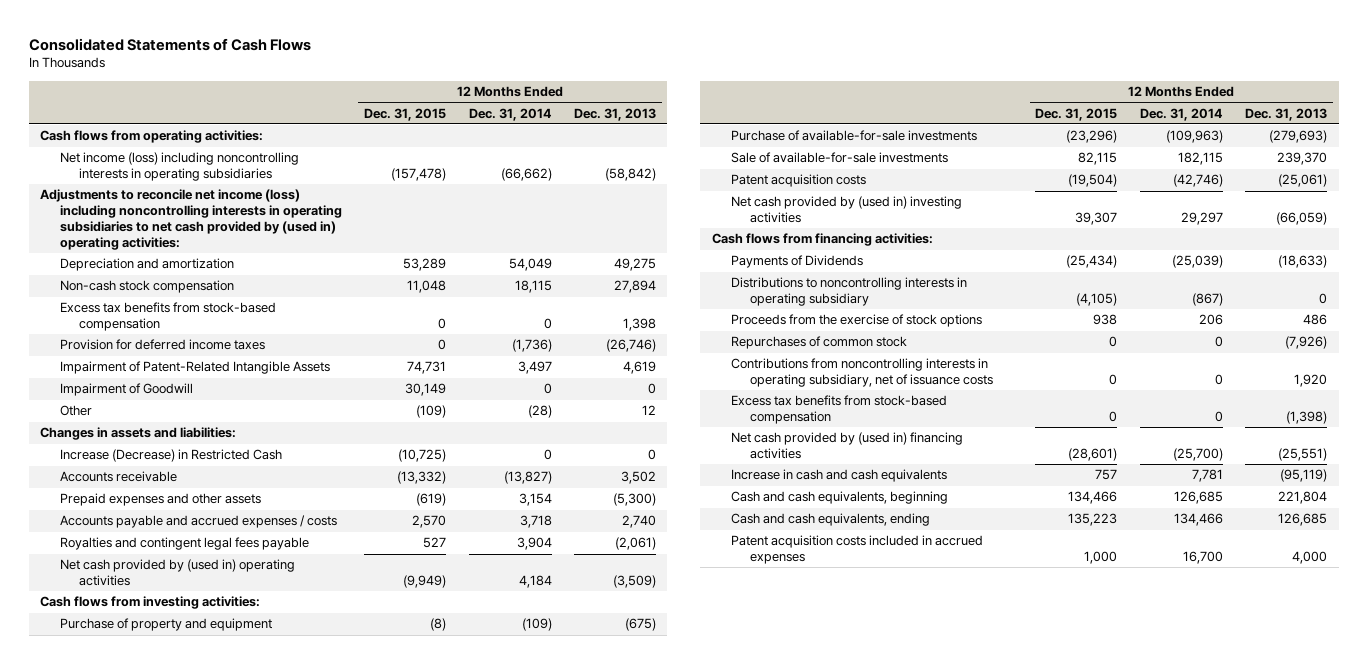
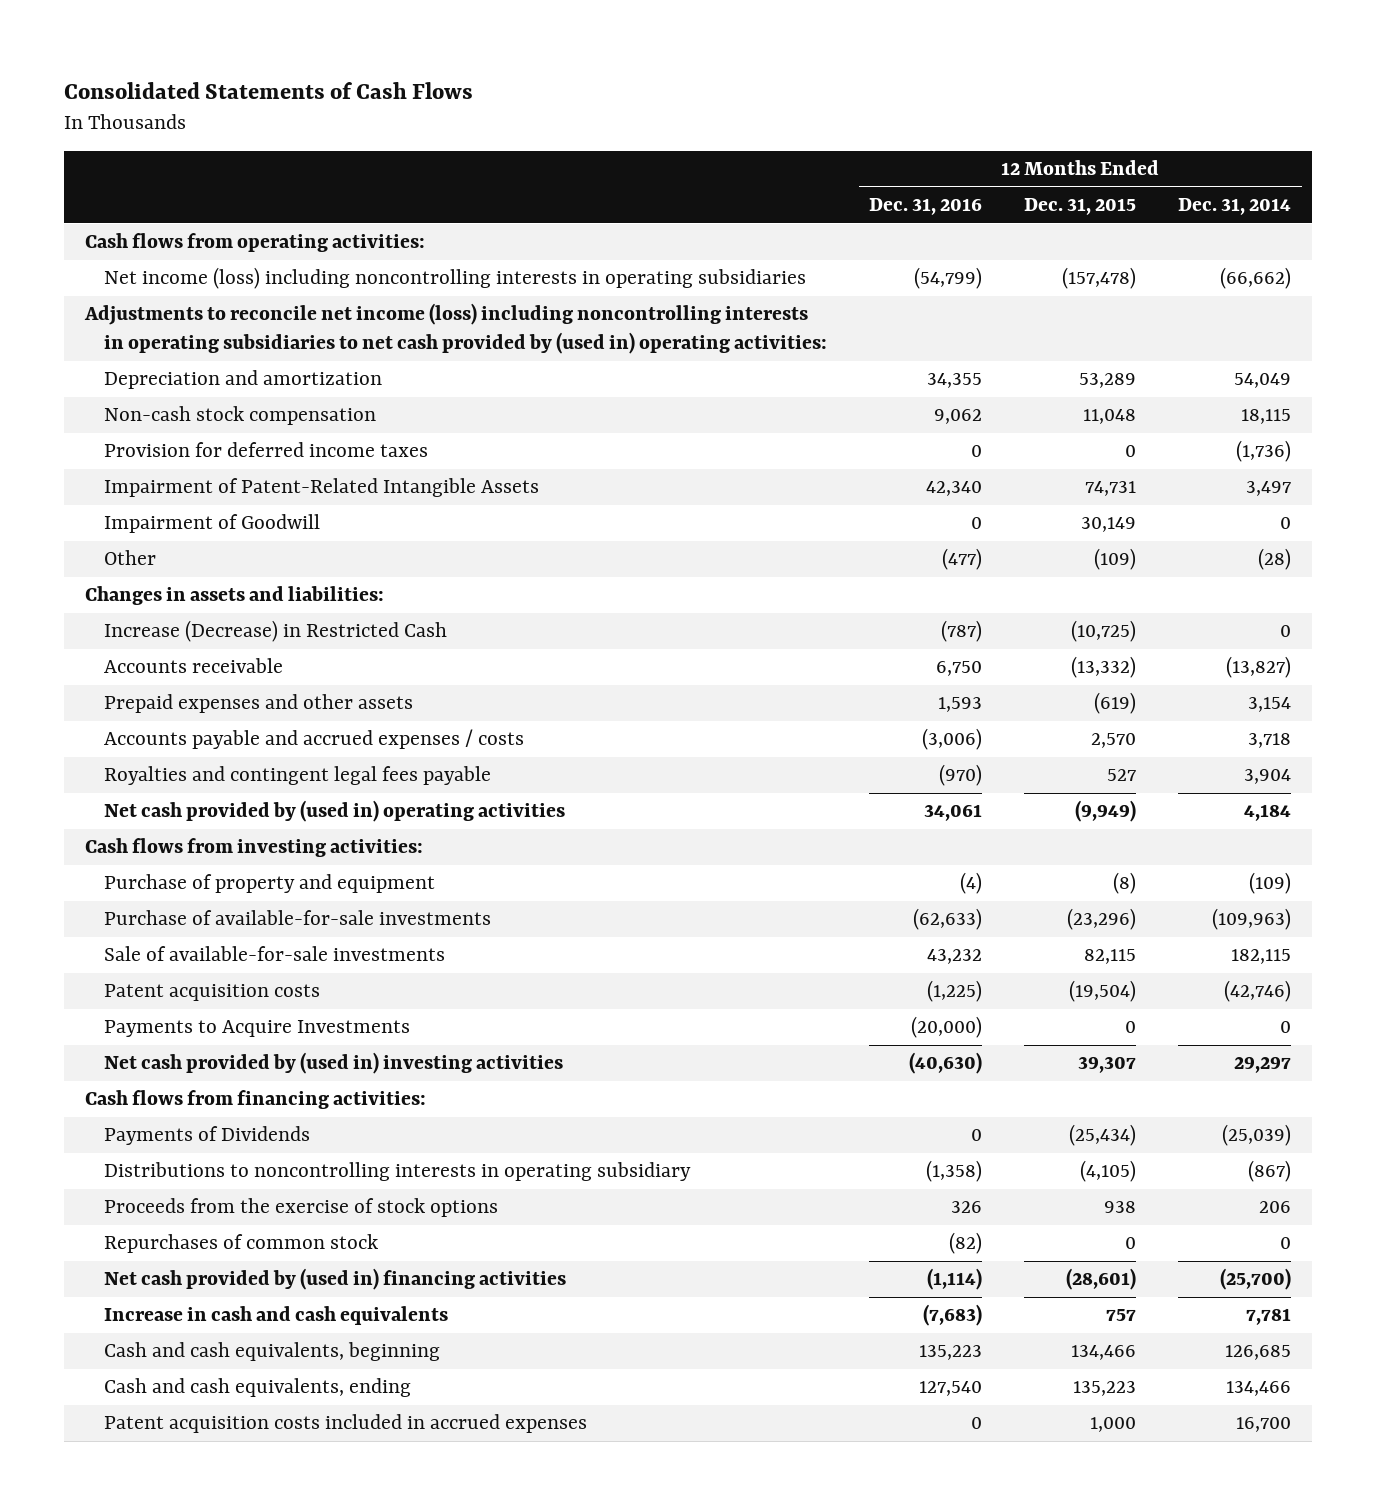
[574,107,657,121] Dec. 31, 2013 -> none
none -> [869,198,983,216] Dec. 31, 2016
[59,302,276,332] Excess tax benefits from stock-based compensation -> none
none -> [104,1020,411,1038] Payments to Acquire Investments
[730,358,993,388] Contributions from noncontrolling interests in operating subsidiary, net of issuance costs -> none
[730,395,947,425] Excess tax benefits from stock-based compensation -> none

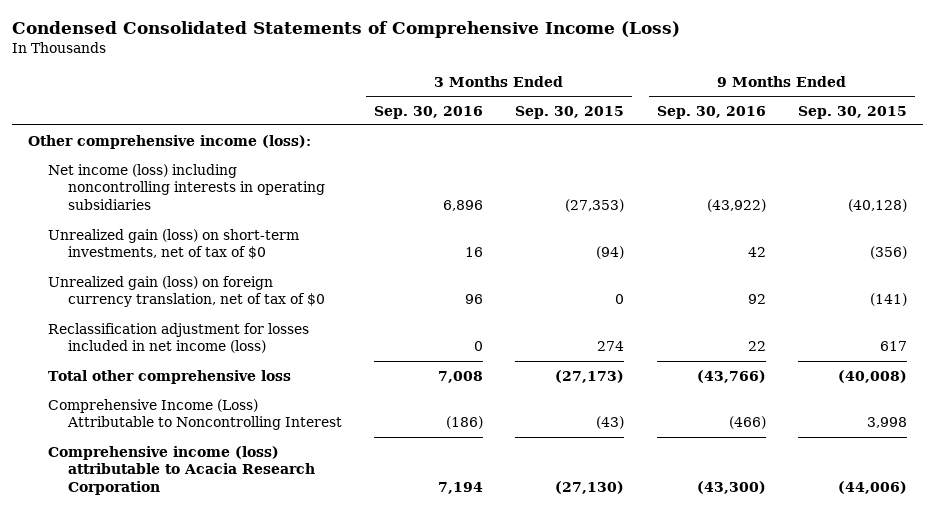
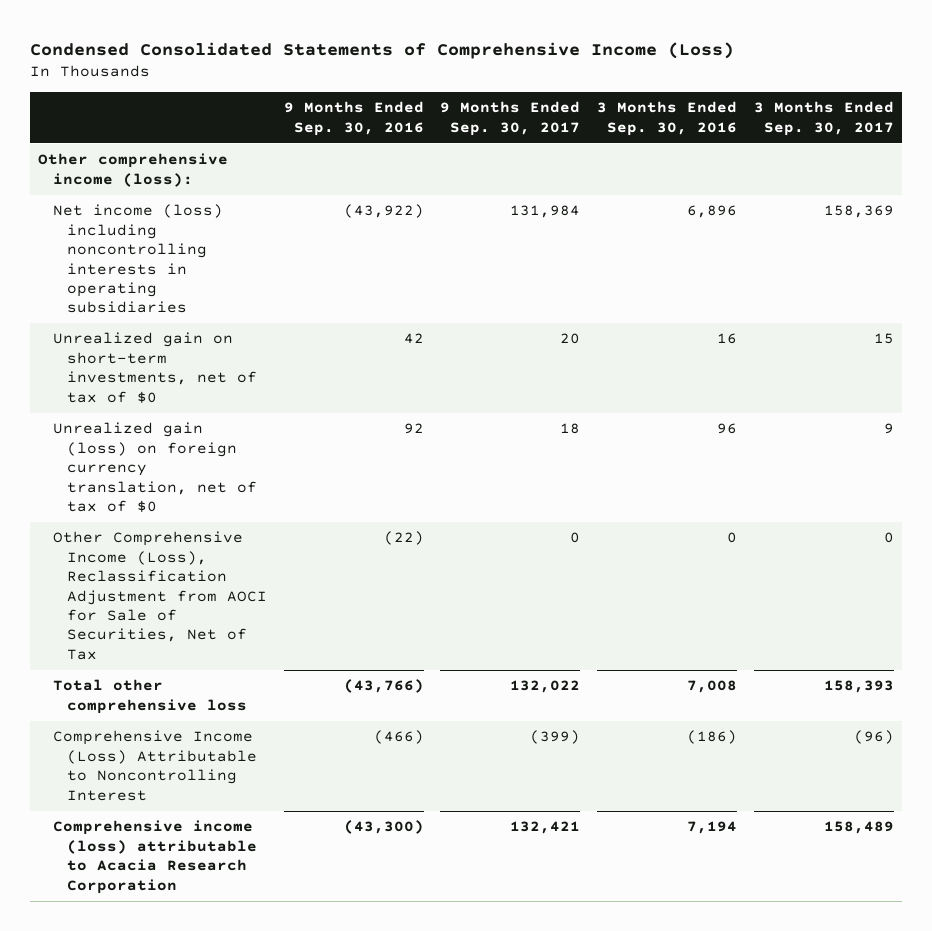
[515,105,625,119] Sep. 30, 2015 -> none
[797,105,907,119] Sep. 30, 2015 -> none
none -> [440,101,581,136] 9 Months Ended Sep. 30, 2017
none -> [753,101,894,136] 3 Months Ended Sep. 30, 2017
[48,228,300,260] Unrealized gain (loss) on short-term investments, net of tax of $0 -> [52,332,257,403] Unrealized gain on short-term investments, net of tax of $0
[48,322,310,354] Reclassification adjustment for losses included in net income (loss) -> [52,531,267,660] Other Comprehensive Income (Loss), Reclassification Adjustment from AOCI for Sale of Securities, Net of Tax
[747,341,766,352] 22 -> [383,531,424,546] (22)

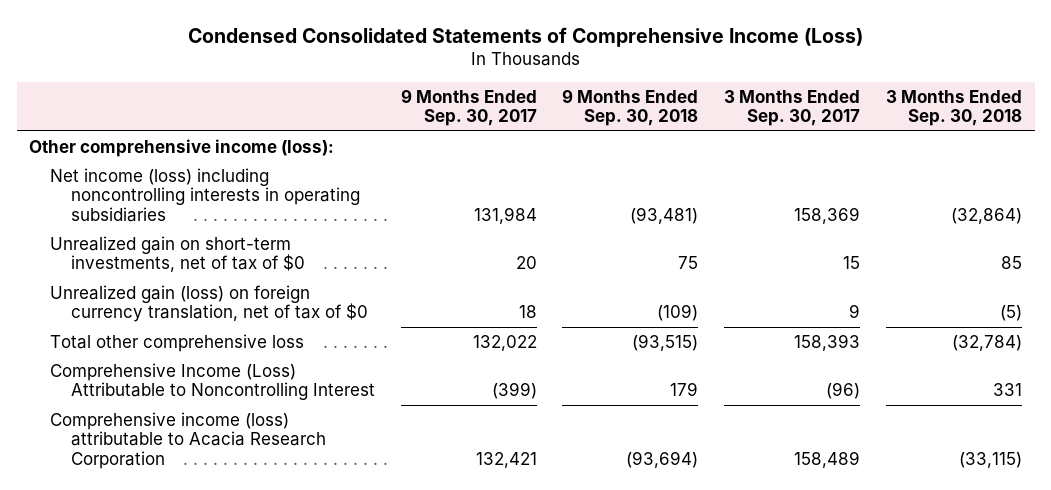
[283,101,424,136] 9 Months Ended Sep. 30, 2016 -> none
[596,101,737,136] 3 Months Ended Sep. 30, 2016 -> none
none -> [562,88,699,127] 9 Months Ended Sep. 30, 2018
none -> [885,89,1022,127] 3 Months Ended Sep. 30, 2018
[52,531,267,660] Other Comprehensive Income (Loss), Reclassification Adjustment from AOCI for Sale of Securities, Net of Tax -> none

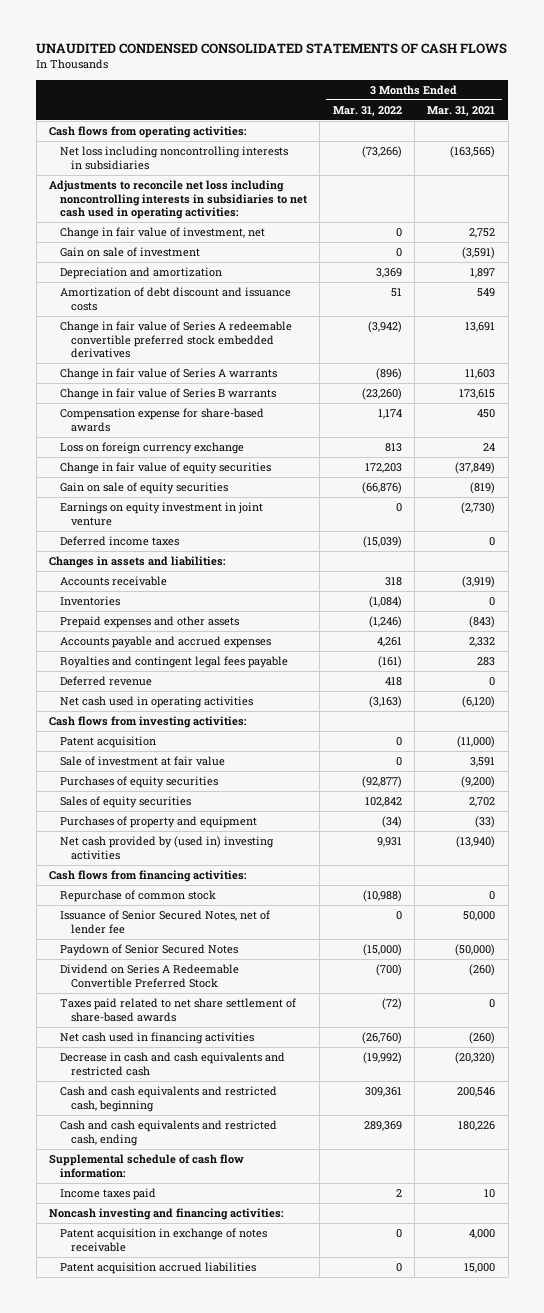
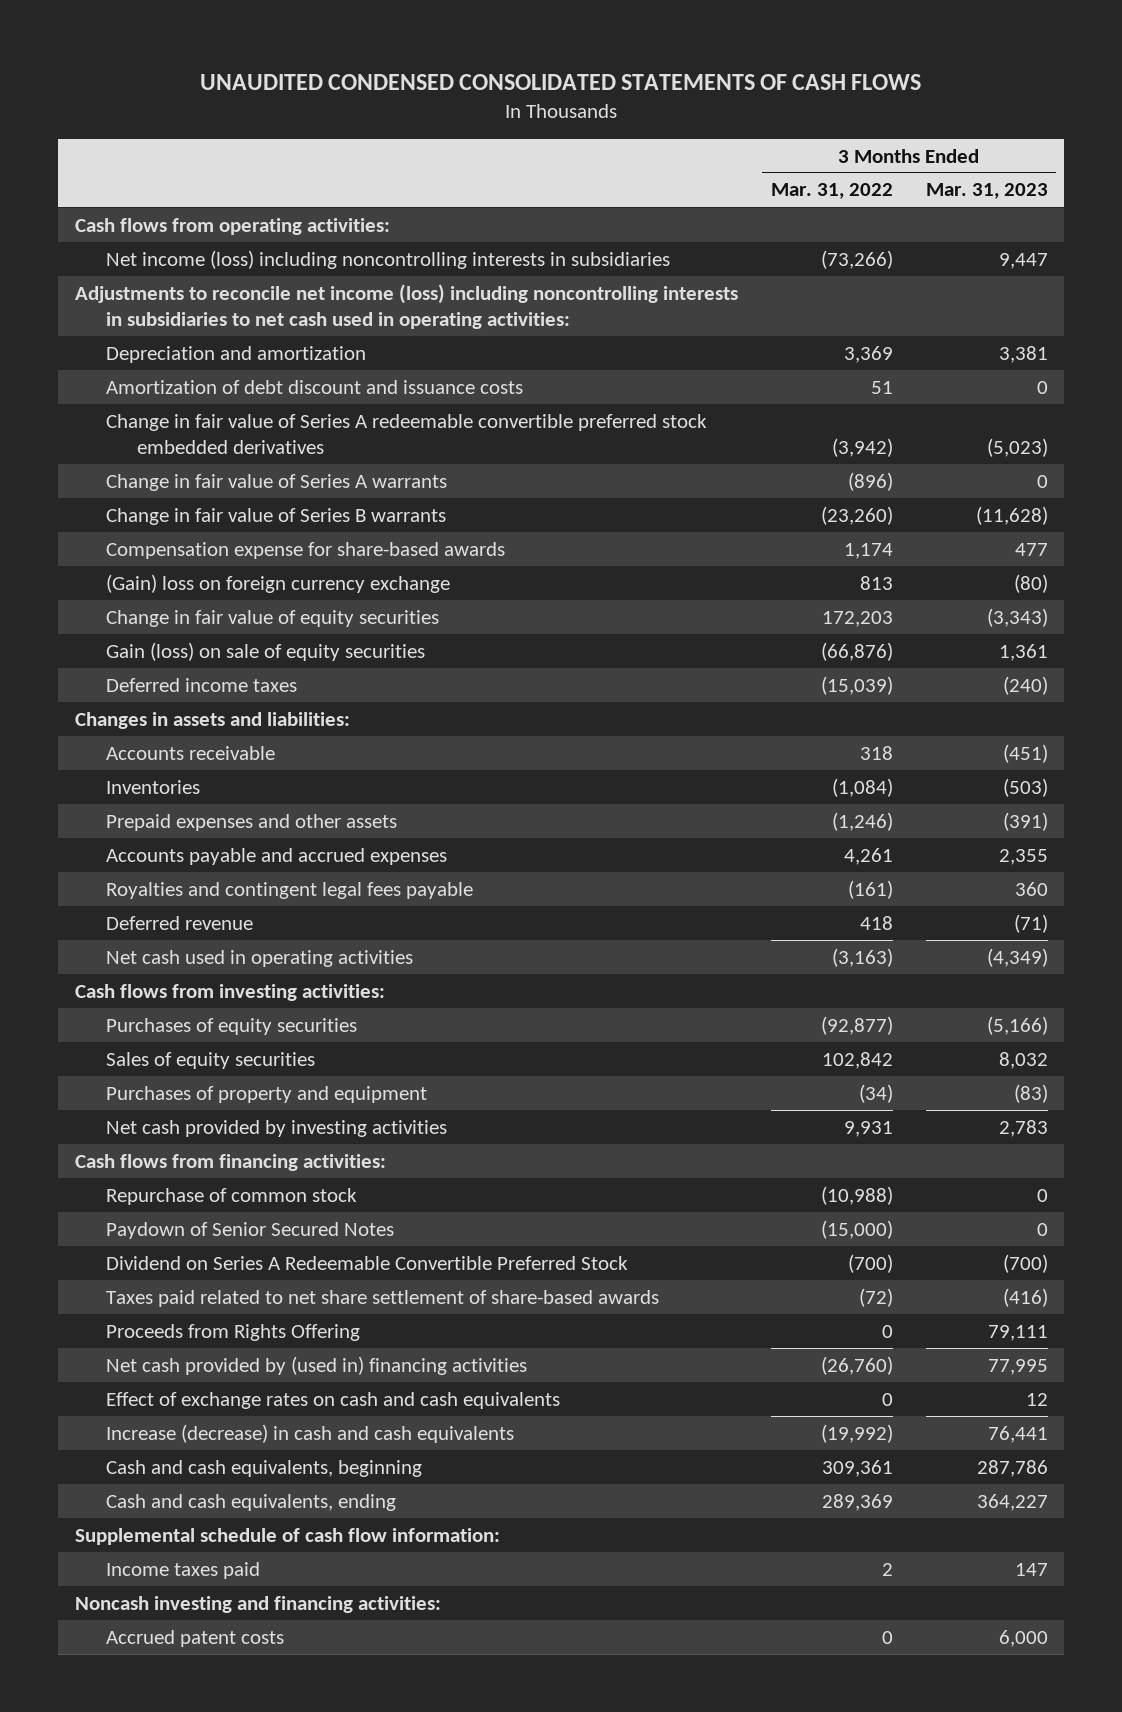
[427,105,496,116] Mar. 31, 2021 -> none
none -> [925,183,1048,200] Mar. 31, 2023
[59,227,265,240] Change in fair value of investment, net -> none
[59,247,200,258] Gain on sale of investment -> none
[59,146,288,170] Net loss including noncontrolling interests in subsidiaries -> [106,249,671,269] Net income (loss) including noncontrolling interests in subsidiaries
[49,180,307,219] Adjustments to reconcile net loss including noncontrolling interests in subsidiaries to net cash used in operating activities: -> [74,283,738,329] Adjustments to reconcile net income (loss) including noncontrolling interests in subsidiaries to net cash used in operating activities:
[59,442,244,455] Loss on foreign currency exchange -> [106,573,451,593] (Gain) loss on foreign currency exchange
[59,502,263,526] Earnings on equity investment in joint venture -> none
[59,482,228,495] Gain on sale of equity securities -> [106,641,426,661] Gain (loss) on sale of equity securities
[59,736,156,749] Patent acquisition -> none
[59,756,225,767] Sale of investment at fair value -> none
[59,836,274,860] Net cash provided by (used in) investing activities -> [106,1119,448,1137] Net cash provided by investing activities
[59,910,270,934] Issuance of Senior Secured Notes, net of lender fee -> none
none -> [106,1323,361,1341] Proceeds from Rights Offering
[59,1032,254,1045] Net cash used in financing activities -> [106,1355,528,1375] Net cash provided by (used in) financing activities
none -> [106,1391,561,1409] Effect of exchange rates on cash and cash equivalents
[59,1052,285,1076] Decrease in cash and cash equivalents and restricted cash -> [106,1423,515,1443] Increase (decrease) in cash and cash equivalents
[59,1086,277,1112] Cash and cash equivalents and restricted cash, beginning -> [106,1459,423,1477] Cash and cash equivalents, beginning
[59,1120,277,1146] Cash and cash equivalents and restricted cash, ending -> [106,1493,397,1511] Cash and cash equivalents, ending
[59,1228,267,1252] Patent acquisition in exchange of notes receivable -> none
[59,1262,256,1275] Patent acquisition accrued liabilities -> [106,1629,285,1647] Accrued patent costs

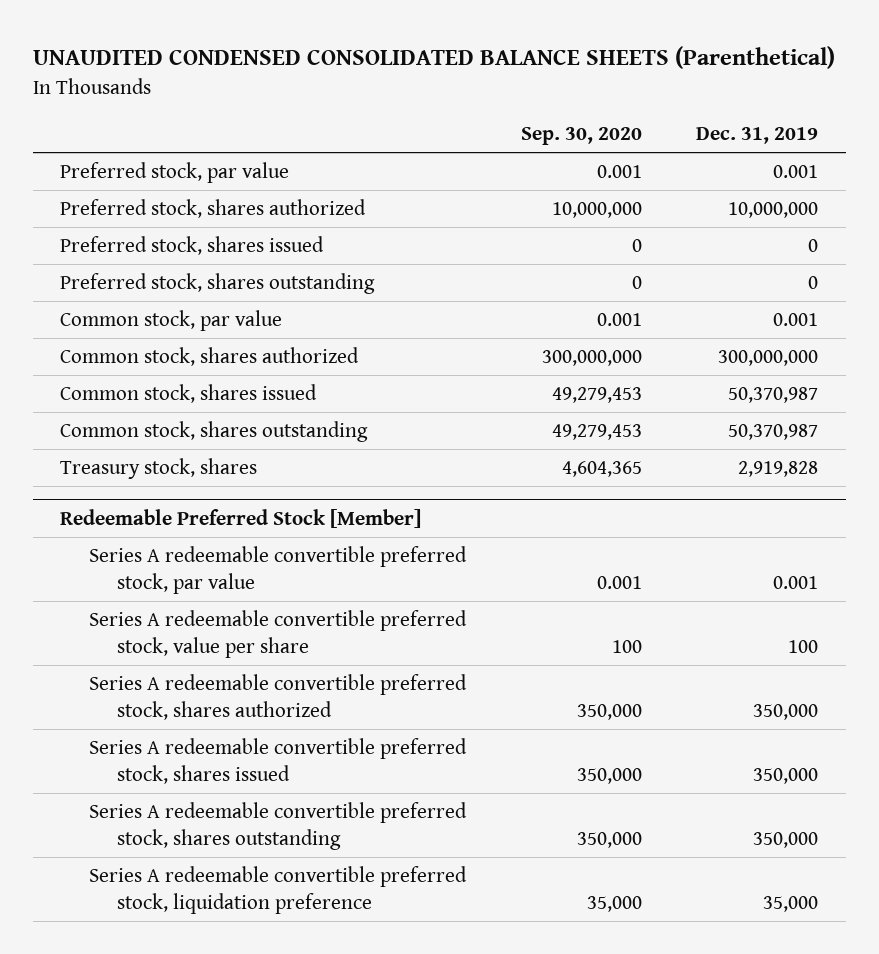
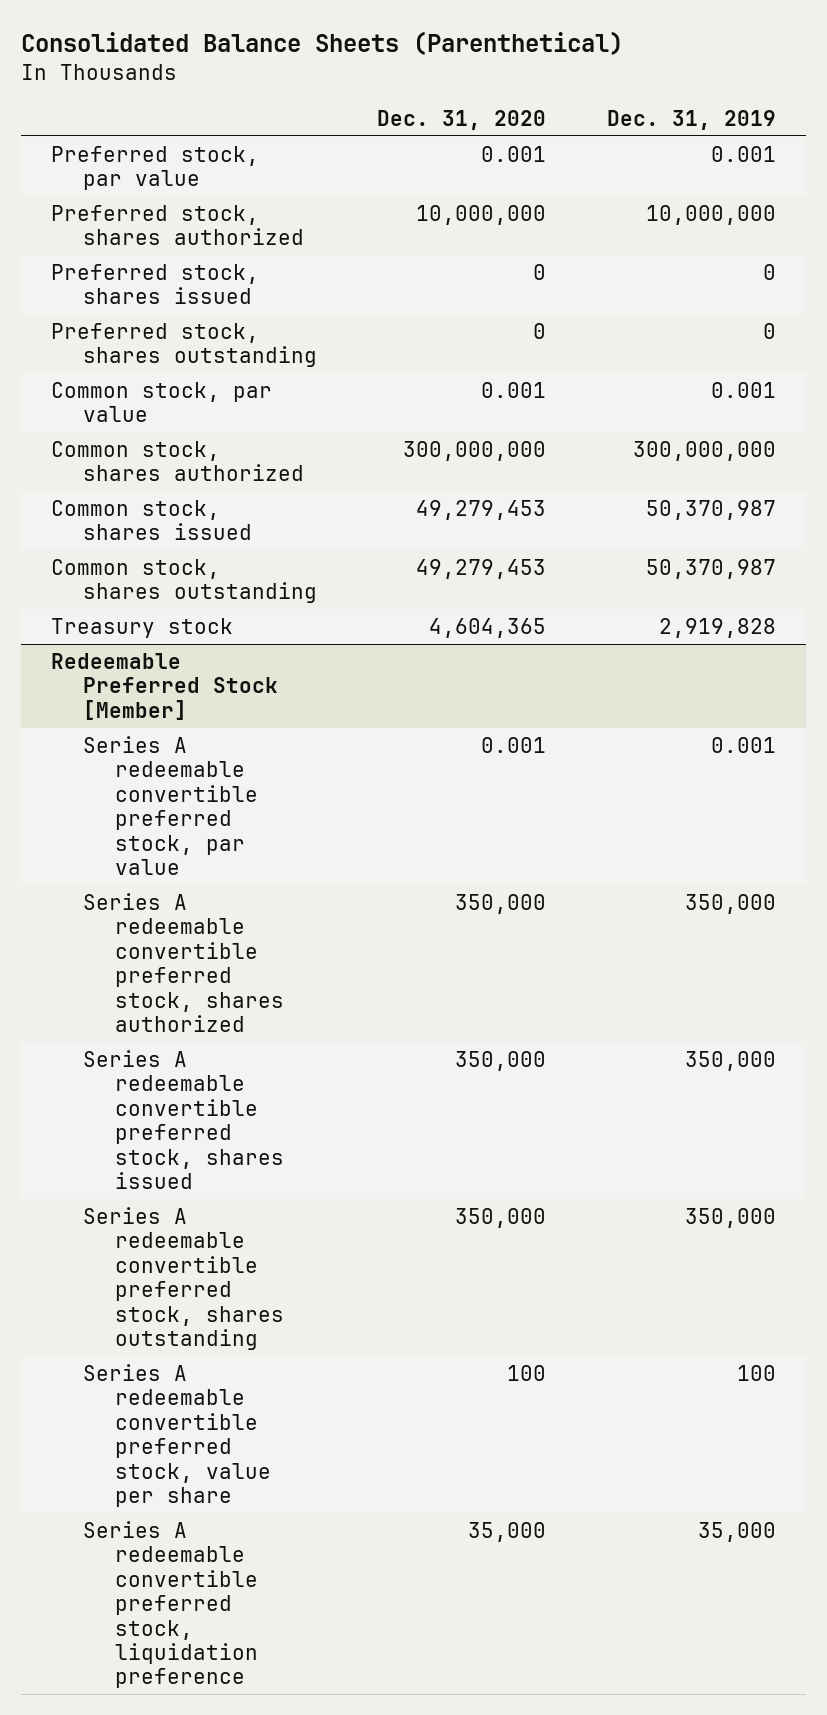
[32,46,835,70] UNAUDITED CONDENSED CONSOLIDATED BALANCE SHEETS (Parenthetical) -> [20,31,623,56] Consolidated Balance Sheets (Parenthetical)
[520,126,642,145] Sep. 30, 2020 -> none
none -> [377,109,547,130] Dec. 31, 2020
[60,458,258,480] Treasury stock, shares -> [50,618,233,639] Treasury stock
[88,610,467,658] Series A redeemable convertible preferred stock, value per share -> [82,1364,271,1507] Series A redeemable convertible preferred stock, value per share

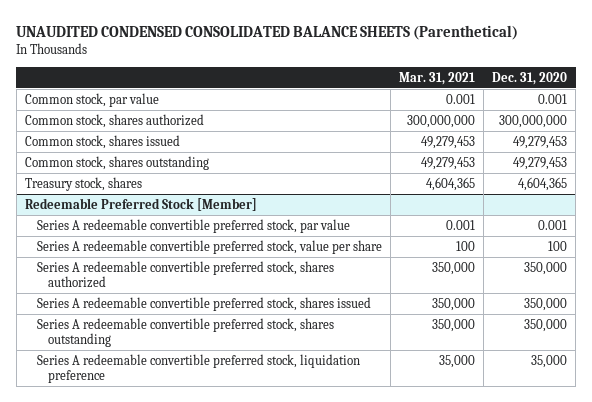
[20,31,623,56] Consolidated Balance Sheets (Parenthetical) -> [16,24,519,40] UNAUDITED CONDENSED CONSOLIDATED BALANCE SHEETS (Parenthetical)
[606,109,776,130] Dec. 31, 2019 -> none
none -> [398,71,475,85] Mar. 31, 2021
[50,146,259,191] Preferred stock, par value -> none
[50,205,304,246] Preferred stock, shares authorized -> none
[50,264,259,305] Preferred stock, shares issued -> none
[50,323,317,368] Preferred stock, shares outstanding -> none
[50,618,233,639] Treasury stock -> [25,176,143,191] Treasury stock, shares
[82,1364,271,1507] Series A redeemable convertible preferred stock, value per share -> [36,239,382,254] Series A redeemable convertible preferred stock, value per share

